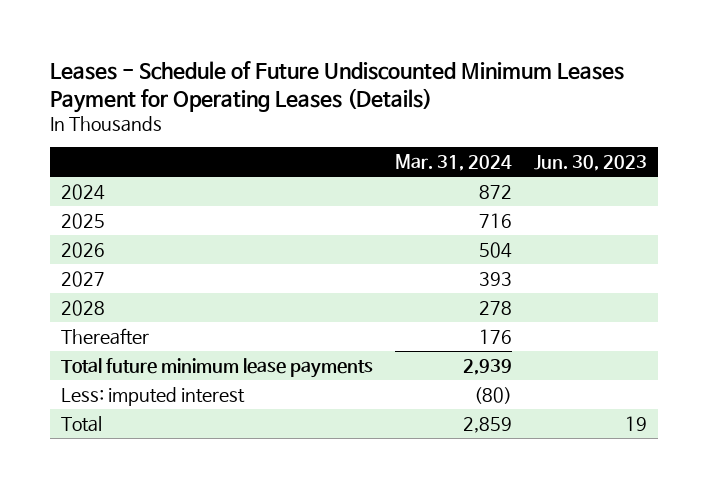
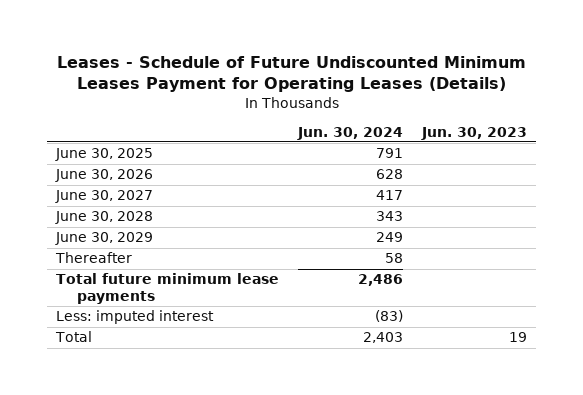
[395,154,513,172] Mar. 31, 2024 -> none
none -> [297,126,404,140] Jun. 30, 2024
[61,183,106,200] 2024 -> none
[61,212,106,229] 2025 -> [55,148,154,162] June 30, 2025
[61,241,106,258] 2026 -> [55,169,154,183] June 30, 2026
[61,270,106,287] 2027 -> [55,190,154,204] June 30, 2027
[61,299,106,316] 2028 -> [55,211,154,225] June 30, 2028
none -> [55,232,154,246] June 30, 2029

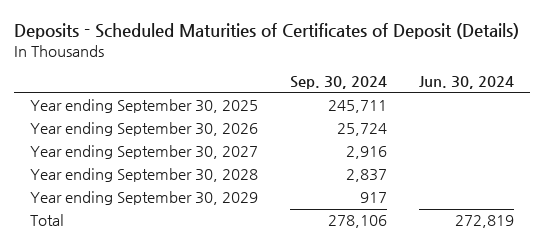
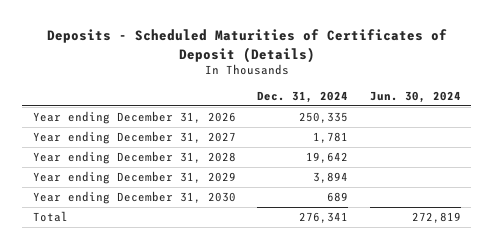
[289,76,387,90] Sep. 30, 2024 -> none
none -> [257,91,349,104] Dec. 31, 2024
[29,99,258,114] Year ending September 30, 2025 -> [33,111,237,125] Year ending December 31, 2026
[29,122,258,137] Year ending September 30, 2026 -> [33,131,237,145] Year ending December 31, 2027
[29,145,258,160] Year ending September 30, 2027 -> [33,151,237,165] Year ending December 31, 2028
[29,168,258,183] Year ending September 30, 2028 -> [33,171,237,185] Year ending December 31, 2029
[29,191,258,206] Year ending September 30, 2029 -> [33,191,237,205] Year ending December 31, 2030

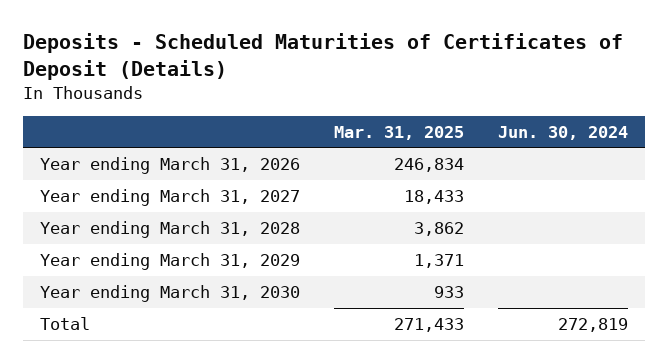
[257,91,349,104] Dec. 31, 2024 -> none
none -> [334,125,465,140] Mar. 31, 2025
[33,111,237,125] Year ending December 31, 2026 -> [39,156,300,174] Year ending March 31, 2026
[33,131,237,145] Year ending December 31, 2027 -> [39,188,300,206] Year ending March 31, 2027
[33,151,237,165] Year ending December 31, 2028 -> [39,220,300,238] Year ending March 31, 2028
[33,171,237,185] Year ending December 31, 2029 -> [39,252,300,270] Year ending March 31, 2029
[33,191,237,205] Year ending December 31, 2030 -> [39,284,300,302] Year ending March 31, 2030

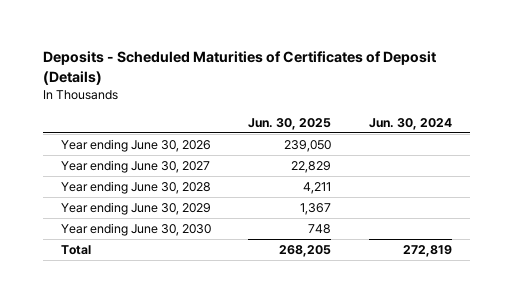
[334,125,465,140] Mar. 31, 2025 -> none
none -> [248,117,332,130] Jun. 30, 2025
[39,156,300,174] Year ending March 31, 2026 -> [61,138,212,152] Year ending June 30, 2026
[39,188,300,206] Year ending March 31, 2027 -> [61,159,211,173] Year ending June 30, 2027
[39,220,300,238] Year ending March 31, 2028 -> [61,180,212,194] Year ending June 30, 2028
[39,252,300,270] Year ending March 31, 2029 -> [61,201,212,215] Year ending June 30, 2029
[39,284,300,302] Year ending March 31, 2030 -> [61,222,212,236] Year ending June 30, 2030

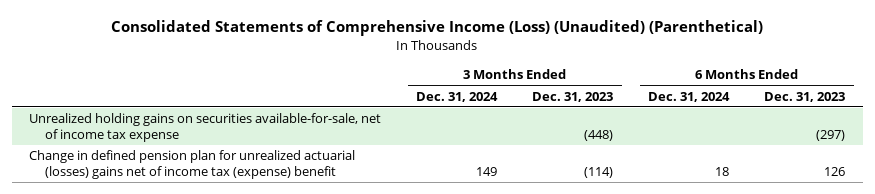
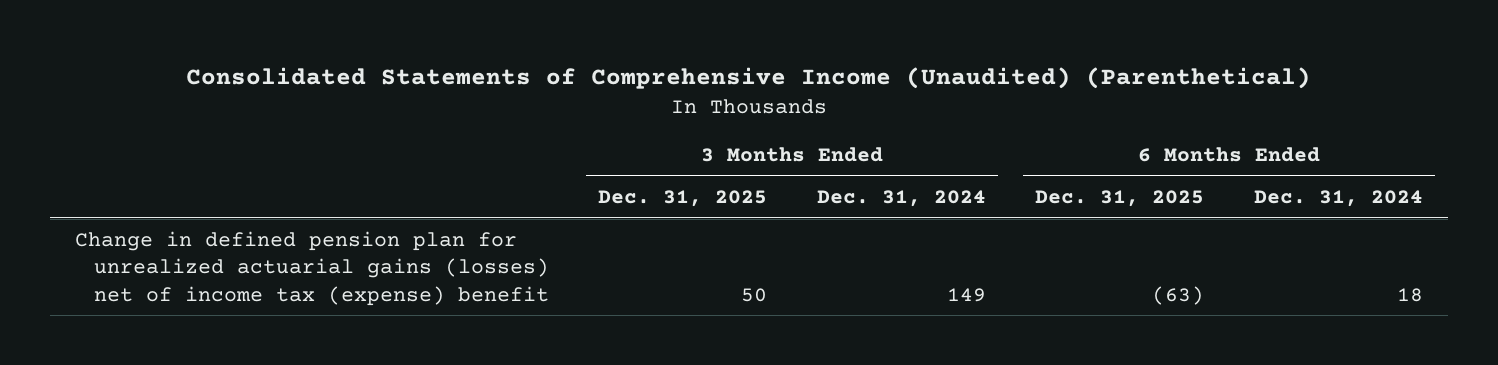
[111,20,764,37] Consolidated Statements of Comprehensive Income (Loss) (Unaudited) (Parenthetical) -> [186,66,1312,89] Consolidated Statements of Comprehensive Income (Unaudited) (Parenthetical)
[532,91,614,102] Dec. 31, 2023 -> none
[764,91,846,102] Dec. 31, 2023 -> none
none -> [598,189,768,207] Dec. 31, 2025
none -> [1035,189,1205,207] Dec. 31, 2025
[29,113,382,142] Unrealized holding gains on securities available-for-sale, net of income tax expense -> none
[29,150,356,179] Change in defined pension plan for unrealized actuarial (losses) gains net of income tax (expense) benefit -> [75,231,550,306] Change in defined pension plan for unrealized actuarial gains (losses) net of income tax (expense) benefit

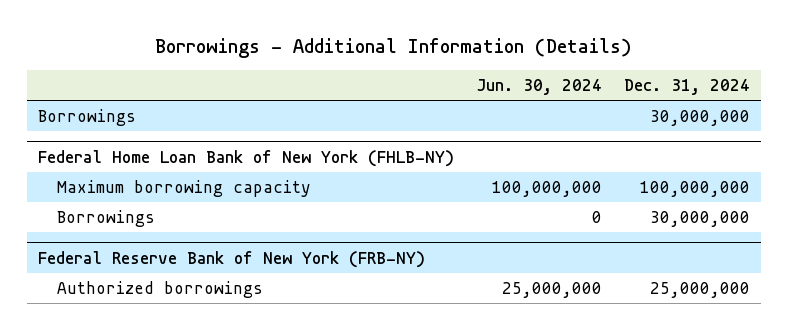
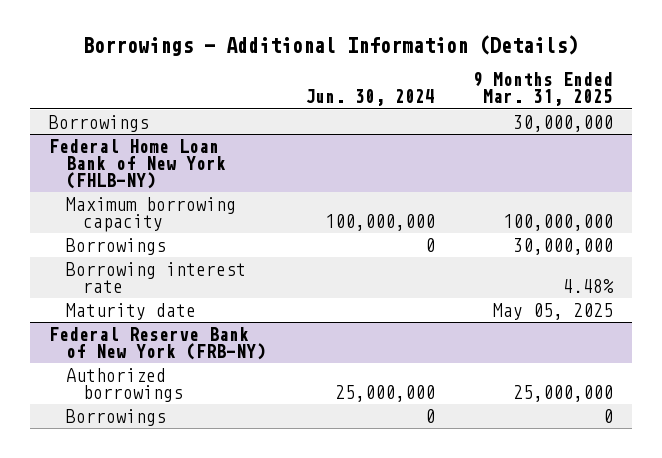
[624,78,751,95] Dec. 31, 2024 -> none
none -> [472,72,613,107] 9 Months Ended Mar. 31, 2025
none -> [66,261,247,293] Borrowing interest rate
none -> [66,302,197,320] Maturity date
none -> [66,408,167,426] Borrowings

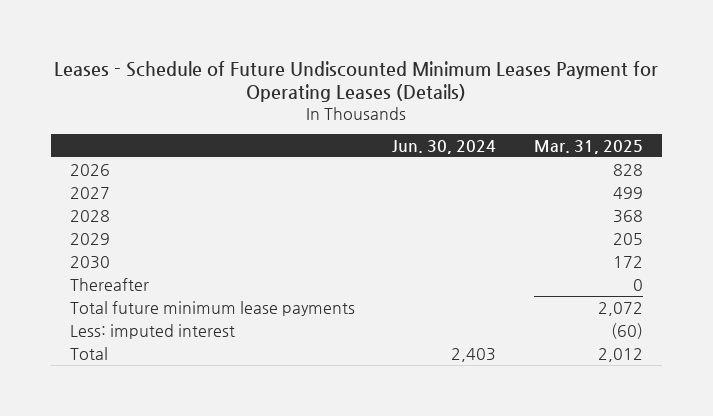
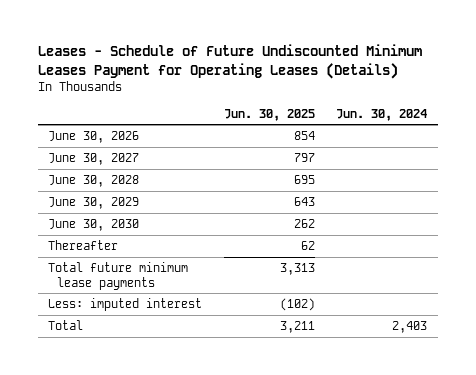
[534,139,644,154] Mar. 31, 2025 -> none
none -> [223,108,315,121] Jun. 30, 2025
[69,163,110,176] 2026 -> none
[69,186,110,199] 2027 -> [48,130,140,143] June 30, 2026
[69,209,110,222] 2028 -> [48,152,140,165] June 30, 2027
[69,232,110,245] 2029 -> [48,174,140,187] June 30, 2028
[69,255,110,269] 2030 -> [48,196,140,209] June 30, 2029
none -> [48,218,140,231] June 30, 2030

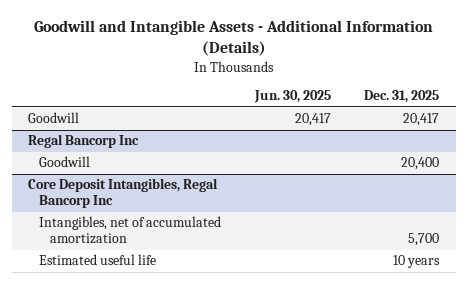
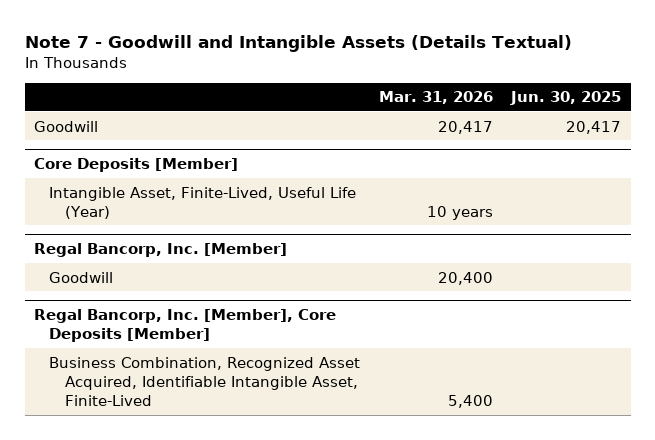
[33,20,433,57] Goodwill and Intangible Assets - Additional Information (Details) -> [24,34,572,52] Note 7 - Goodwill and Intangible Assets (Details Textual)
[364,90,440,104] Dec. 31, 2025 -> none
none -> [378,91,493,105] Mar. 31, 2026
none -> [33,158,238,173] Core Deposits [Member]
none -> [49,186,357,219] Intangible Asset, Finite-Lived, Useful Life (Year)
[28,134,140,149] Regal Bancorp Inc -> [33,243,287,258] Regal Bancorp, Inc. [Member]
[39,216,222,245] Intangibles, net of accumulated amortization -> none
[39,254,157,266] Estimated useful life -> none
[28,178,219,209] Core Deposit Intangibles, Regal Bancorp Inc -> [33,309,336,343] Regal Bancorp, Inc. [Member], Core Deposits [Member]
none -> [49,356,361,406] Business Combination, Recognized Asset Acquired, Identifiable Intangible Asset, Finite-Lived

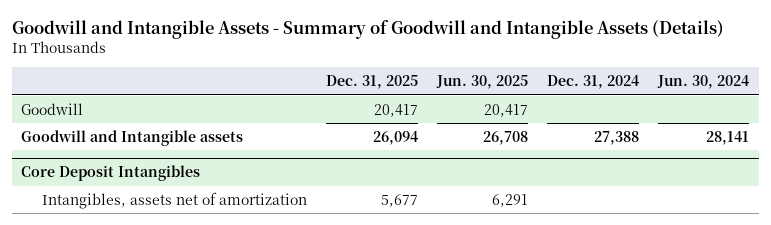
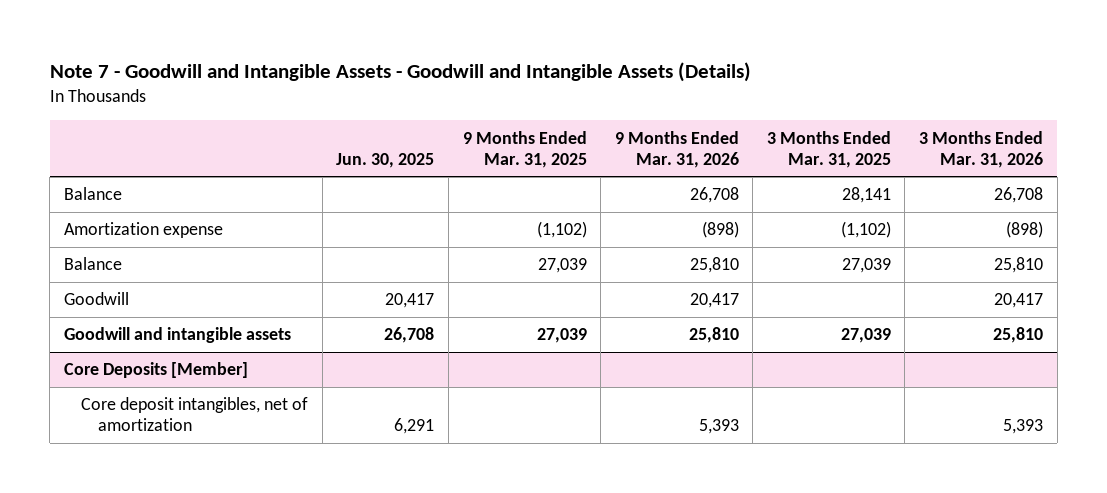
[11,19,724,39] Goodwill and Intangible Assets - Summary of Goodwill and Intangible Assets (Details) -> [49,61,751,82] Note 7 - Goodwill and Intangible Assets - Goodwill and Intangible Assets (Details)
[326,75,419,90] Dec. 31, 2025 -> none
[547,75,640,90] Dec. 31, 2024 -> none
[657,75,750,90] Jun. 30, 2024 -> none
none -> [462,130,587,168] 9 Months Ended Mar. 31, 2025
none -> [614,130,739,168] 9 Months Ended Mar. 31, 2026
none -> [766,130,891,168] 3 Months Ended Mar. 31, 2025
none -> [919,130,1044,168] 3 Months Ended Mar. 31, 2026
none -> [64,187,123,201] Balance
none -> [64,222,224,239] Amortization expense
none -> [64,257,123,271] Balance
[21,129,244,146] Goodwill and Intangible assets -> [64,327,292,344] Goodwill and intangible assets
[21,165,201,182] Core Deposit Intangibles -> [64,362,249,379] Core Deposits [Member]
[42,191,308,209] Intangibles, assets net of amortization -> [81,397,309,432] Core deposit intangibles, net of amortization

